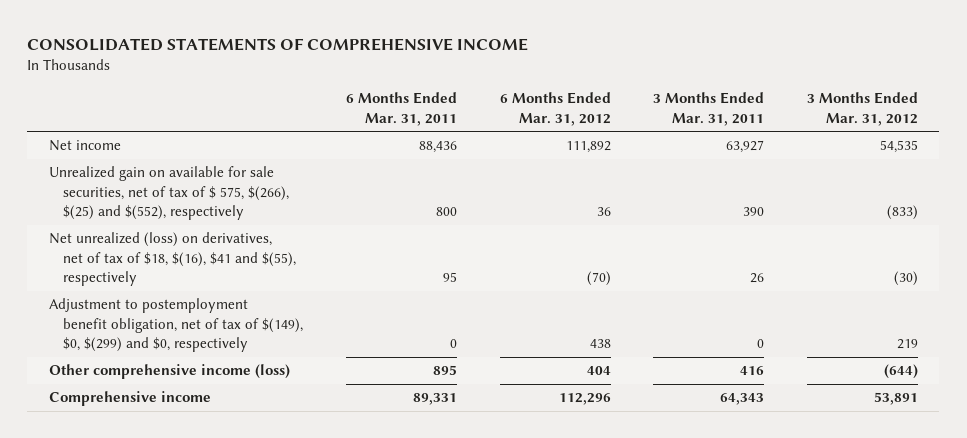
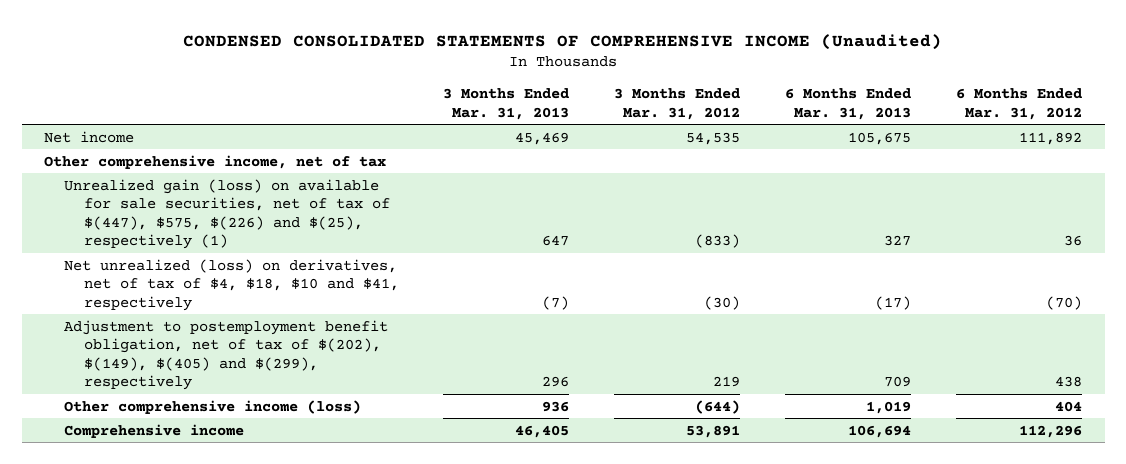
[27,38,529,52] CONSOLIDATED STATEMENTS OF COMPREHENSIVE INCOME -> [183,33,943,50] CONDENSED CONSOLIDATED STATEMENTS OF COMPREHENSIVE INCOME (Unaudited)
[346,92,458,126] 6 Months Ended Mar. 31, 2011 -> none
[653,92,765,126] 3 Months Ended Mar. 31, 2011 -> none
none -> [443,88,570,120] 3 Months Ended Mar. 31, 2013
none -> [785,88,912,120] 6 Months Ended Mar. 31, 2013
none -> [44,154,387,169] Other comprehensive income, net of tax
[48,166,290,220] Unrealized gain on available for sale securities, net of tax of $ 575, $(266), $(25) and $(552), respectively -> [63,178,390,250] Unrealized gain (loss) on available for sale securities, net of tax of $(447), $575, $(226) and $(25), respectively (1)
[48,232,297,286] Net unrealized (loss) on derivatives, net of tax of $18, $(16), $41 and $(55), respectively -> [63,258,399,311] Net unrealized (loss) on derivatives, net of tax of $4, $18, $10 and $41, respectively
[48,298,304,352] Adjustment to postemployment benefit obligation, net of tax of $(149), $0, $(299) and $0, respectively -> [63,319,388,391] Adjustment to postemployment benefit obligation, net of tax of $(202), $(149), $(405) and $(299), respectively

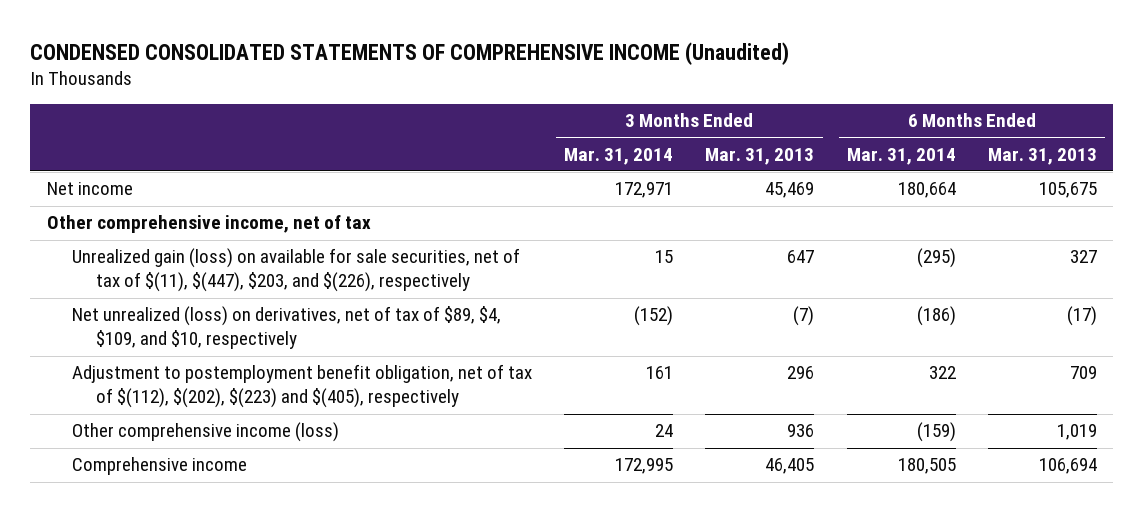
[614,88,741,120] 3 Months Ended Mar. 31, 2012 -> none
[956,88,1083,120] 6 Months Ended Mar. 31, 2012 -> none
none -> [563,147,673,165] Mar. 31, 2014
none -> [846,147,956,165] Mar. 31, 2014
[63,178,390,250] Unrealized gain (loss) on available for sale securities, net of tax of $(447), $575, $(226) and $(25), respectively (1) -> [71,248,520,293] Unrealized gain (loss) on available for sale securities, net of tax of $(11), $(447), $203, and $(226), respectively
[63,258,399,311] Net unrealized (loss) on derivatives, net of tax of $4, $18, $10 and $41, respectively -> [71,306,501,350] Net unrealized (loss) on derivatives, net of tax of $89, $4, $109, and $10, respectively
[63,319,388,391] Adjustment to postemployment benefit obligation, net of tax of $(202), $(149), $(405) and $(299), respectively -> [71,364,532,409] Adjustment to postemployment benefit obligation, net of tax of $(112), $(202), $(223) and $(405), respectively

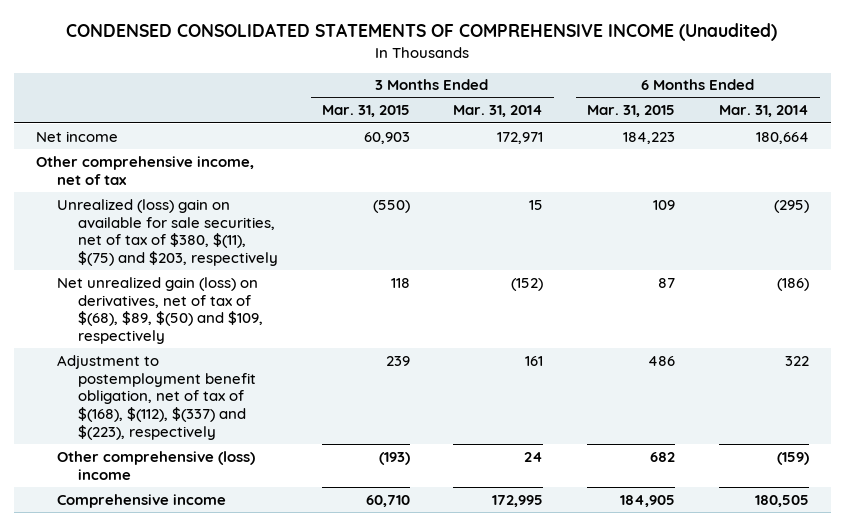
[705,147,815,165] Mar. 31, 2013 -> none
[988,147,1098,165] Mar. 31, 2013 -> none
none -> [321,105,410,118] Mar. 31, 2015
none -> [587,105,676,118] Mar. 31, 2015
[71,248,520,293] Unrealized gain (loss) on available for sale securities, net of tax of $(11), $(447), $203, and $(226), respectively -> [56,198,278,267] Unrealized (loss) gain on available for sale securities, net of tax of $380, $(11), $(75) and $203, respectively
[71,306,501,350] Net unrealized (loss) on derivatives, net of tax of $89, $4, $109, and $10, respectively -> [56,276,263,345] Net unrealized gain (loss) on derivatives, net of tax of $(68), $89, $(50) and $109, respectively
[71,364,532,409] Adjustment to postemployment benefit obligation, net of tax of $(112), $(202), $(223) and $(405), respectively -> [56,354,256,440] Adjustment to postemployment benefit obligation, net of tax of $(168), $(112), $(337) and $(223), respectively
[71,422,339,443] Other comprehensive income (loss) -> [56,450,255,480] Other comprehensive (loss) income

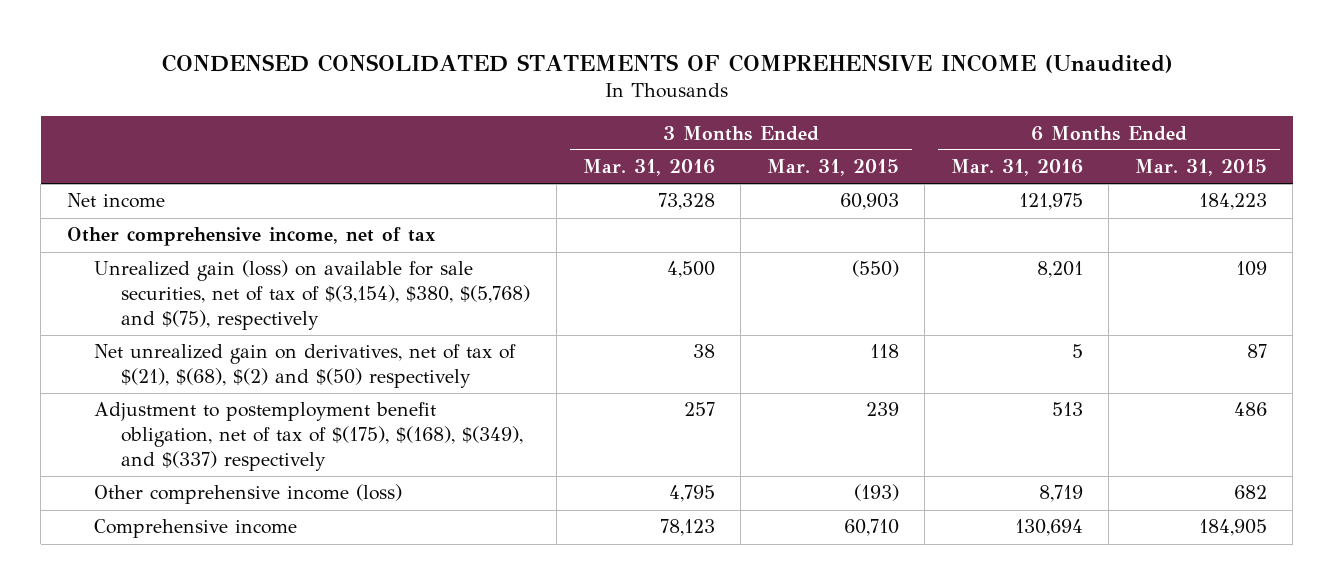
[453,105,544,118] Mar. 31, 2014 -> none
[718,105,809,118] Mar. 31, 2014 -> none
none -> [582,159,715,177] Mar. 31, 2016
none -> [950,159,1083,177] Mar. 31, 2016
[56,198,278,267] Unrealized (loss) gain on available for sale securities, net of tax of $380, $(11), $(75) and $203, respectively -> [94,260,531,331] Unrealized gain (loss) on available for sale securities, net of tax of $(3,154), $380, $(5,768) and $(75), respectively
[56,276,263,345] Net unrealized gain (loss) on derivatives, net of tax of $(68), $89, $(50) and $109, respectively -> [94,344,517,389] Net unrealized gain on derivatives, net of tax of $(21), $(68), $(2) and $(50) respectively
[56,354,256,440] Adjustment to postemployment benefit obligation, net of tax of $(168), $(112), $(337) and $(223), respectively -> [94,402,524,472] Adjustment to postemployment benefit obligation, net of tax of $(175), $(168), $(349), and $(337) respectively
[56,450,255,480] Other comprehensive (loss) income -> [94,484,403,505] Other comprehensive income (loss)

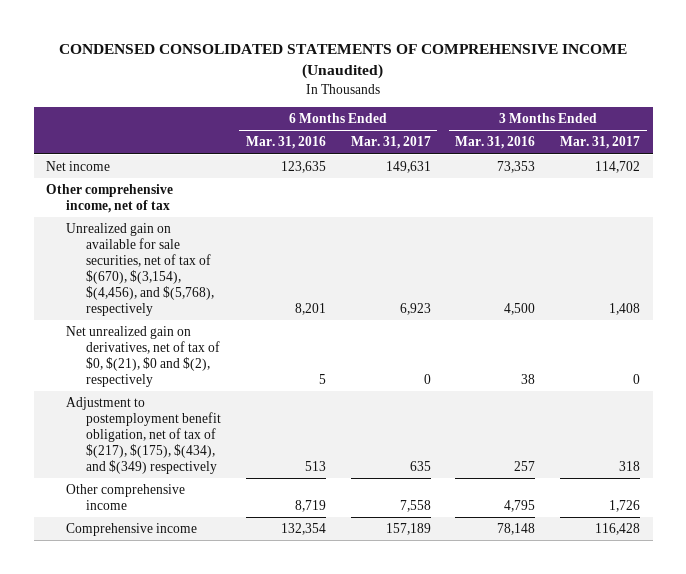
[766,159,899,177] Mar. 31, 2015 -> none
[1134,159,1267,177] Mar. 31, 2015 -> none
none -> [350,136,431,150] Mar. 31, 2017
none -> [560,136,641,150] Mar. 31, 2017
[657,193,715,211] 73,328 -> [497,161,536,174] 73,353
[1018,193,1083,211] 121,975 -> [280,161,326,174] 123,635
[94,260,531,331] Unrealized gain (loss) on available for sale securities, net of tax of $(3,154), $380, $(5,768) and $(75), respectively -> [65,223,214,316] Unrealized gain on available for sale securities, net of tax of $(670), $(3,154), $(4,456), and $(5,768), respectively
[94,344,517,389] Net unrealized gain on derivatives, net of tax of $(21), $(68), $(2) and $(50) respectively -> [65,326,220,387] Net unrealized gain on derivatives, net of tax of $0, $(21), $0 and $(2), respectively
[94,402,524,472] Adjustment to postemployment benefit obligation, net of tax of $(175), $(168), $(349), and $(337) respectively -> [65,397,221,474] Adjustment to postemployment benefit obligation, net of tax of $(217), $(175), $(434), and $(349) respectively
[94,484,403,505] Other comprehensive income (loss) -> [65,484,185,510] Other comprehensive income
[659,519,715,537] 78,123 -> [497,523,536,536] 78,148
[1014,519,1083,537] 130,694 -> [280,523,326,536] 132,354

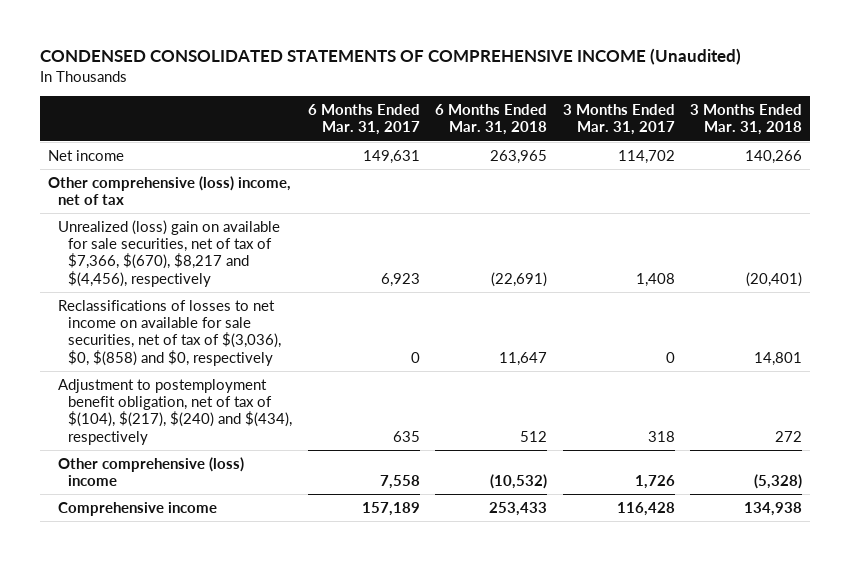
[245,136,326,150] Mar. 31, 2016 -> none
[455,136,536,150] Mar. 31, 2016 -> none
none -> [435,104,548,136] 6 Months Ended Mar. 31, 2018
none -> [690,104,803,136] 3 Months Ended Mar. 31, 2018
[65,326,220,387] Net unrealized gain on derivatives, net of tax of $0, $(21), $0 and $(2), respectively -> none
[46,184,174,213] Other comprehensive income, net of tax -> [47,175,291,205] Other comprehensive (loss) income, net of tax
[65,223,214,316] Unrealized gain on available for sale securities, net of tax of $(670), $(3,154), $(4,456), and $(5,768), respectively -> [57,219,280,287] Unrealized (loss) gain on available for sale securities, net of tax of $7,366, $(670), $8,217 and $(4,456), respectively
none -> [57,299,281,366] Reclassifications of losses to net income on available for sale securities, net of tax of $(3,036), $0, $(858) and $0, respectively
[65,397,221,474] Adjustment to postemployment benefit obligation, net of tax of $(217), $(175), $(434), and $(349) respectively -> [57,378,292,445] Adjustment to postemployment benefit obligation, net of tax of $(104), $(217), $(240) and $(434), respectively
[65,484,185,510] Other comprehensive income -> [57,456,244,486] Other comprehensive (loss) income

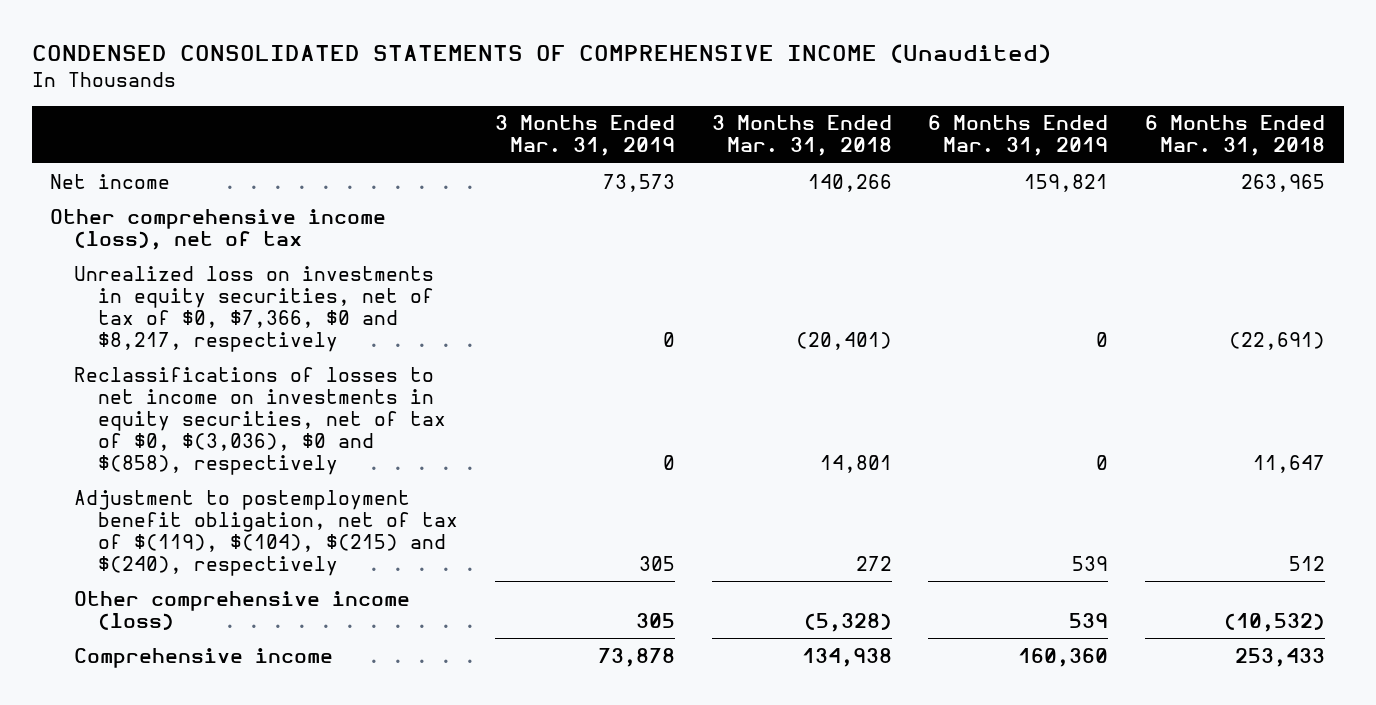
[307,104,420,136] 6 Months Ended Mar. 31, 2017 -> none
[562,104,675,136] 3 Months Ended Mar. 31, 2017 -> none
none -> [494,115,675,157] 3 Months Ended Mar. 31, 2019
none -> [928,115,1109,157] 6 Months Ended Mar. 31, 2019
[47,175,291,205] Other comprehensive (loss) income, net of tax -> [50,208,387,250] Other comprehensive income (loss), net of tax
[57,219,280,287] Unrealized (loss) gain on available for sale securities, net of tax of $7,366, $(670), $8,217 and $(4,456), respectively -> [74,265,435,352] Unrealized loss on investments in equity securities, net of tax of $0, $7,366, $0 and $8,217, respectively
[57,299,281,366] Reclassifications of losses to net income on available for sale securities, net of tax of $(3,036), $0, $(858) and $0, respectively -> [74,366,446,475] Reclassifications of losses to net income on investments in equity securities, net of tax of $0, $(3,036), $0 and $(858), respectively
[57,378,292,445] Adjustment to postemployment benefit obligation, net of tax of $(104), $(217), $(240) and $(434), respectively -> [74,489,458,576] Adjustment to postemployment benefit obligation, net of tax of $(119), $(104), $(215) and $(240), respectively
[57,456,244,486] Other comprehensive (loss) income -> [74,590,411,630] Other comprehensive income (loss)

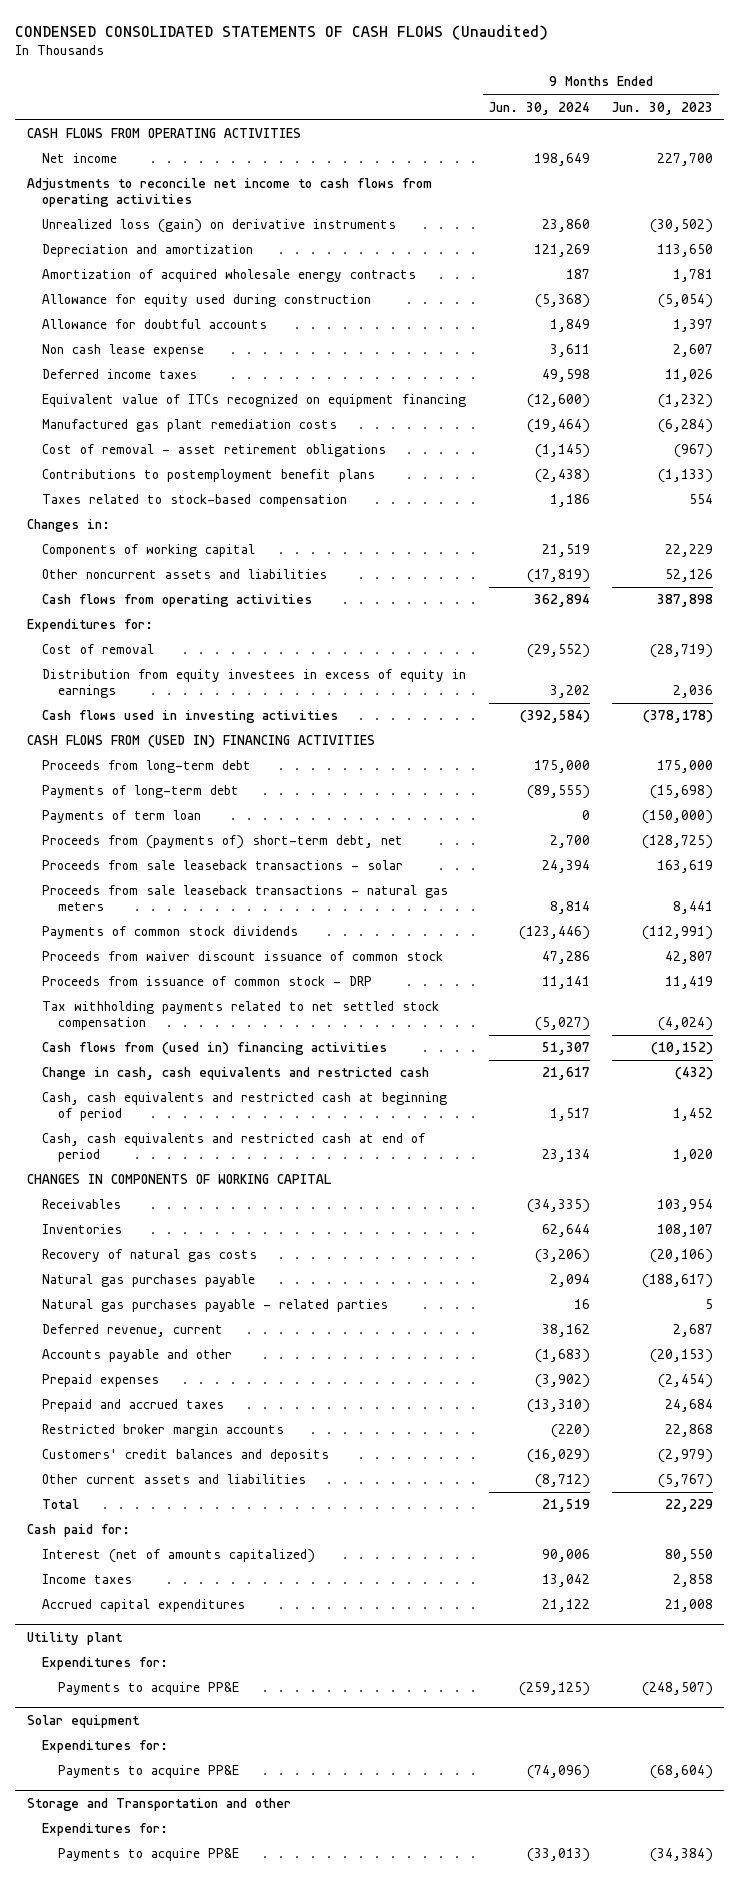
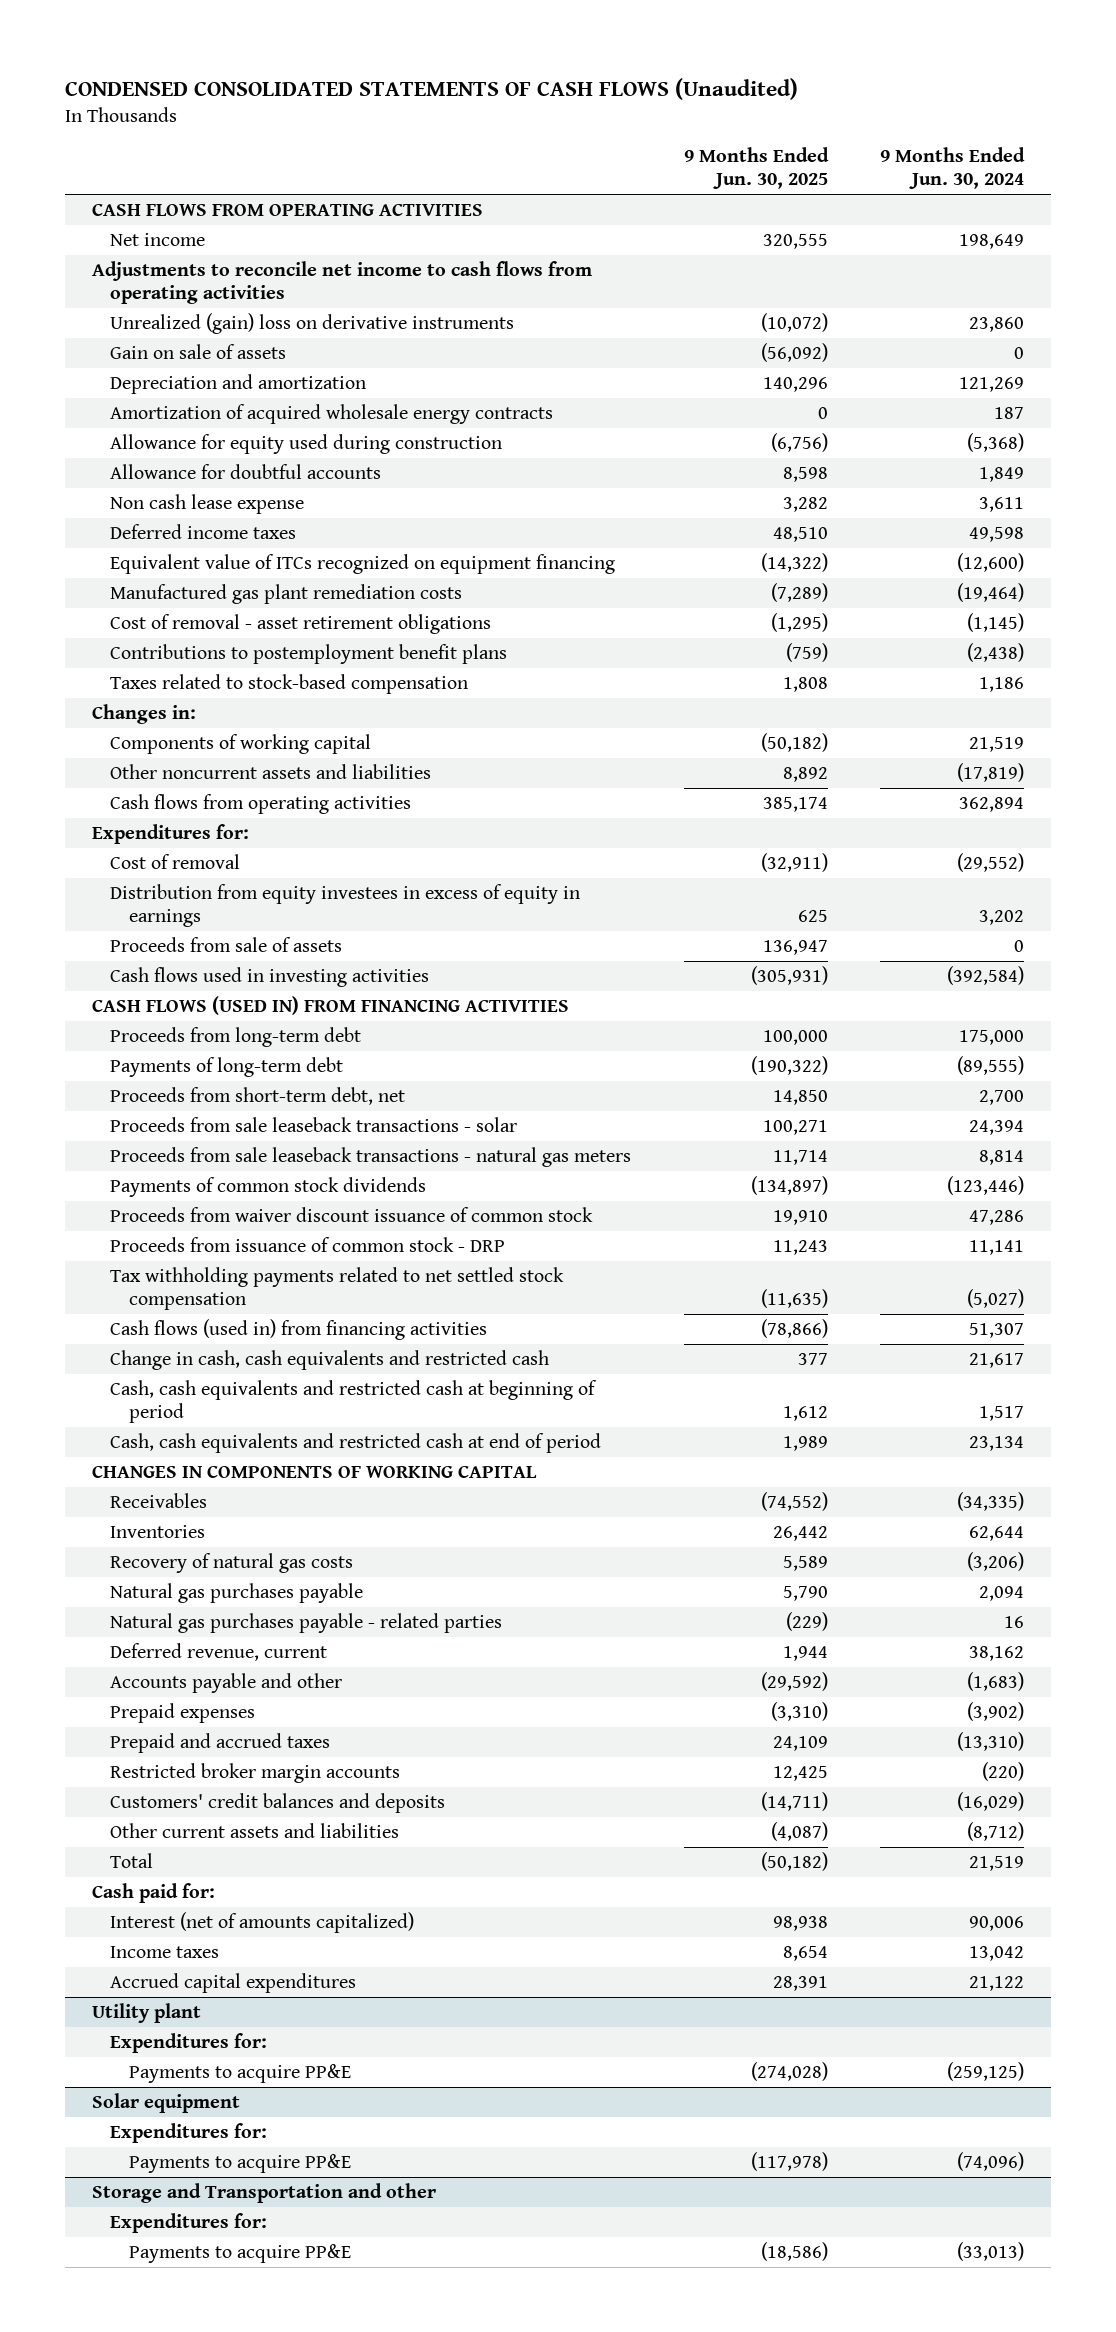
[612,101,714,115] Jun. 30, 2023 -> none
none -> [683,147,829,190] 9 Months Ended Jun. 30, 2025
[42,219,397,234] Unrealized loss (gain) on derivative instruments -> [110,312,515,334] Unrealized (gain) loss on derivative instruments
none -> [110,343,287,359] Gain on sale of assets
none -> [110,936,343,952] Proceeds from sale of assets
[26,735,375,749] CASH FLOWS FROM (USED IN) FINANCING ACTIVITIES -> [91,995,569,1015] CASH FLOWS (USED IN) FROM FINANCING ACTIVITIES
[42,810,202,824] Payments of term loan -> none
[42,835,404,850] Proceeds from (payments of) short-term debt, net -> [110,1086,406,1105] Proceeds from short-term debt, net
[42,1042,388,1056] Cash flows from (used in) financing activities -> [110,1318,488,1340] Cash flows (used in) from financing activities

